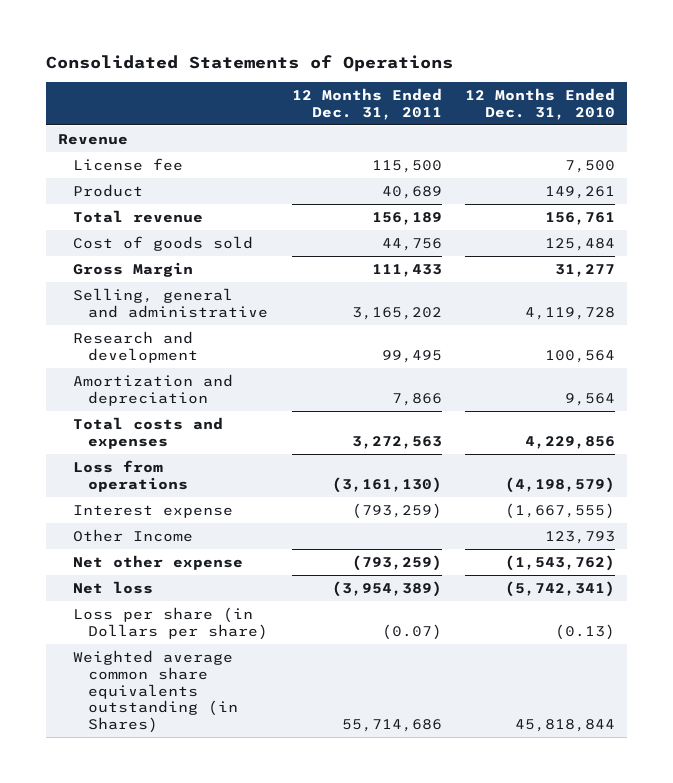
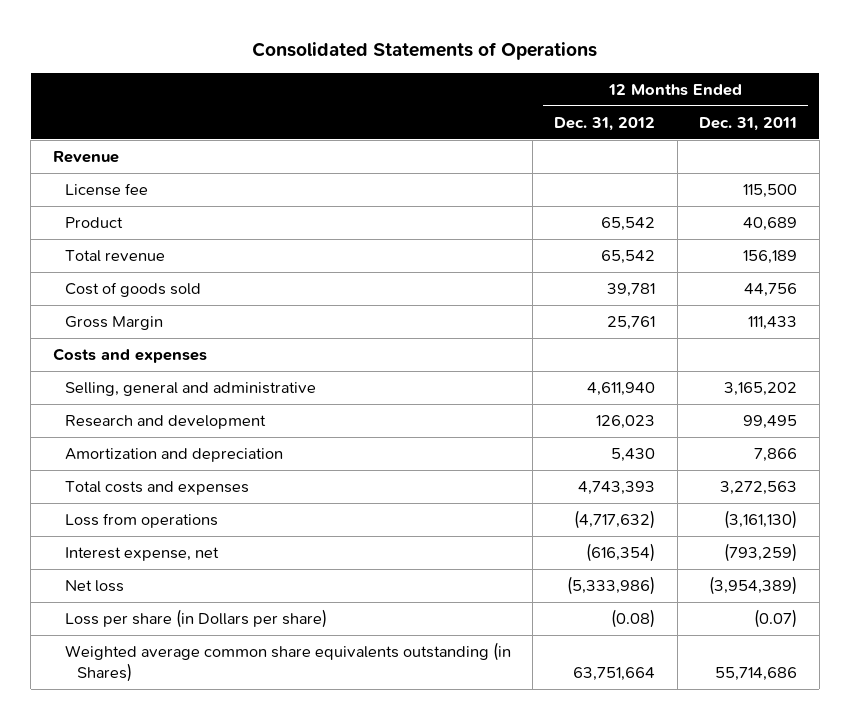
[464,87,615,120] 12 Months Ended Dec. 31, 2010 -> none
none -> [554,116,656,131] Dec. 31, 2012
none -> [52,348,207,364] Costs and expenses
[72,528,193,542] Other Income -> none
[72,554,243,570] Net other expense -> none
[72,504,233,518] Interest expense -> [64,547,219,562] Interest expense, net

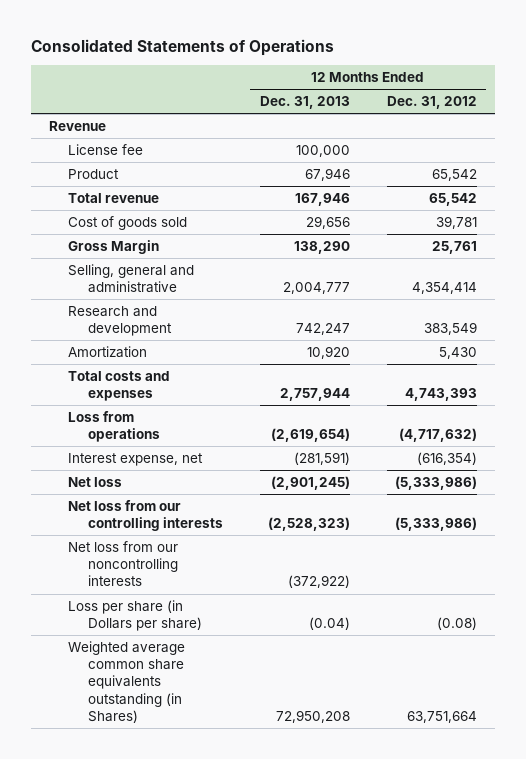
[699,116,798,131] Dec. 31, 2011 -> none
none -> [259,96,350,110] Dec. 31, 2013
[52,348,207,364] Costs and expenses -> none
[587,382,656,397] 4,611,940 -> [411,282,477,295] 4,354,414
[596,415,656,430] 126,023 -> [423,322,477,336] 383,549
[64,448,283,463] Amortization and depreciation -> [68,346,148,359] Amortization
none -> [68,500,223,532] Net loss from our controlling interests
none -> [68,541,179,587] Net loss from our noncontrolling interests

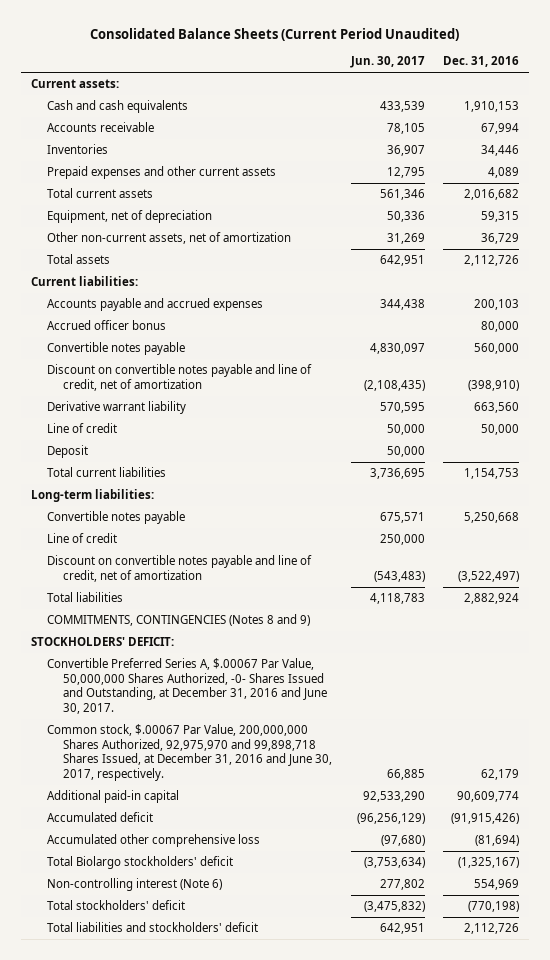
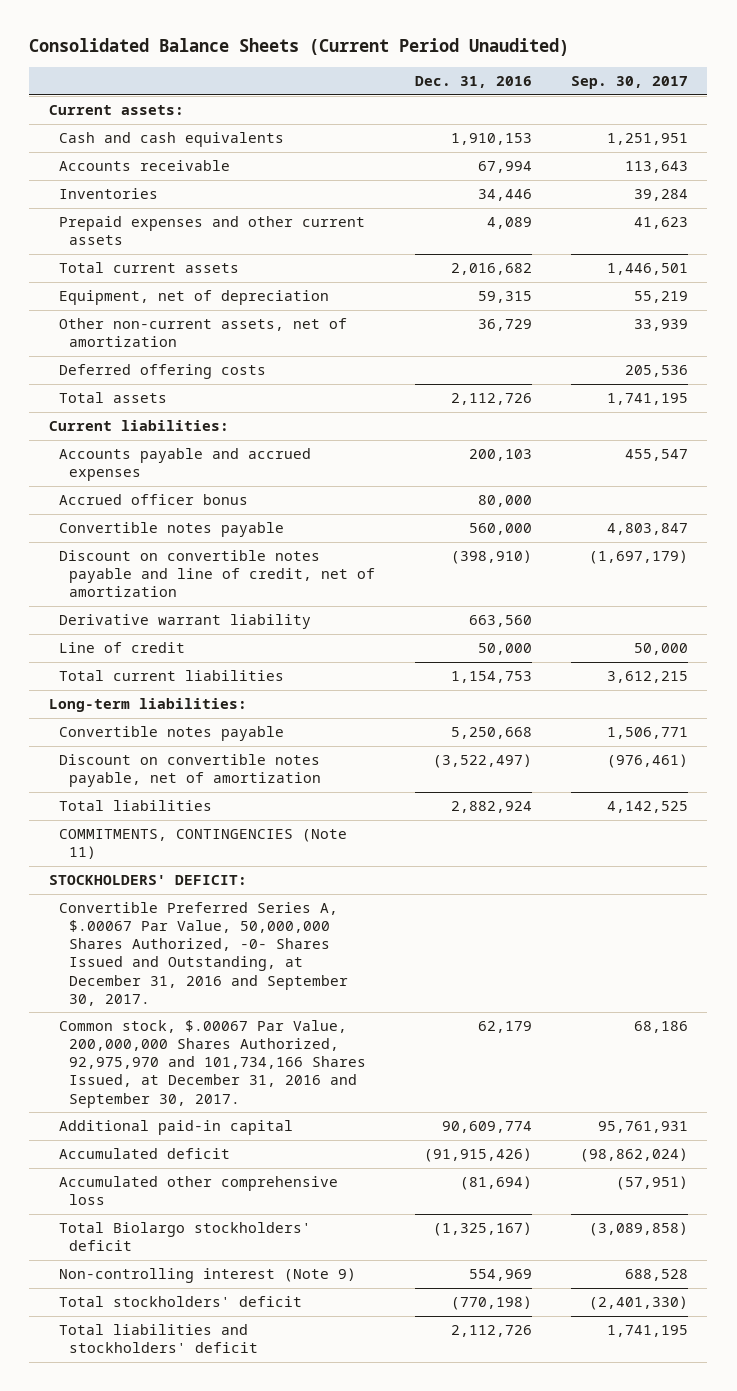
[349,56,425,69] Jun. 30, 2017 -> none
none -> [570,75,688,89] Sep. 30, 2017
none -> [59,364,267,380] Deferred offering costs
[46,445,88,459] Deposit -> none
[46,533,117,544] Line of credit -> none
[46,555,312,582] Discount on convertible notes payable and line of credit, net of amortization -> [59,754,322,788] Discount on convertible notes payable, net of amortization
[46,614,310,627] COMMITMENTS, CONTINGENCIES (Notes 8 and 9) -> [59,829,348,860] COMMITMENTS, CONTINGENCIES (Note 11)
[46,658,327,714] Convertible Preferred Series A, $.00067 Par Value, 50,000,000 Shares Authorized, -0- Shares Issued and Outstanding, at December 31, 2016 and June 30, 2017. -> [59,902,349,1006] Convertible Preferred Series A, $.00067 Par Value, 50,000,000 Shares Authorized, -0- Shares Issued and Outstanding, at December 31, 2016 and September 30, 2017.
[46,724,332,781] Common stock, $.00067 Par Value, 200,000,000 Shares Authorized, 92,975,970 and 99,898,718 Shares Issued, at December 31, 2016 and June 30, 2017, respectively. -> [59,1020,367,1108] Common stock, $.00067 Par Value, 200,000,000 Shares Authorized, 92,975,970 and 101,734,166 Shares Issued, at December 31, 2016 and September 30, 2017.
[46,878,222,892] Non-controlling interest (Note 6) -> [59,1268,357,1284] Non-controlling interest (Note 9)

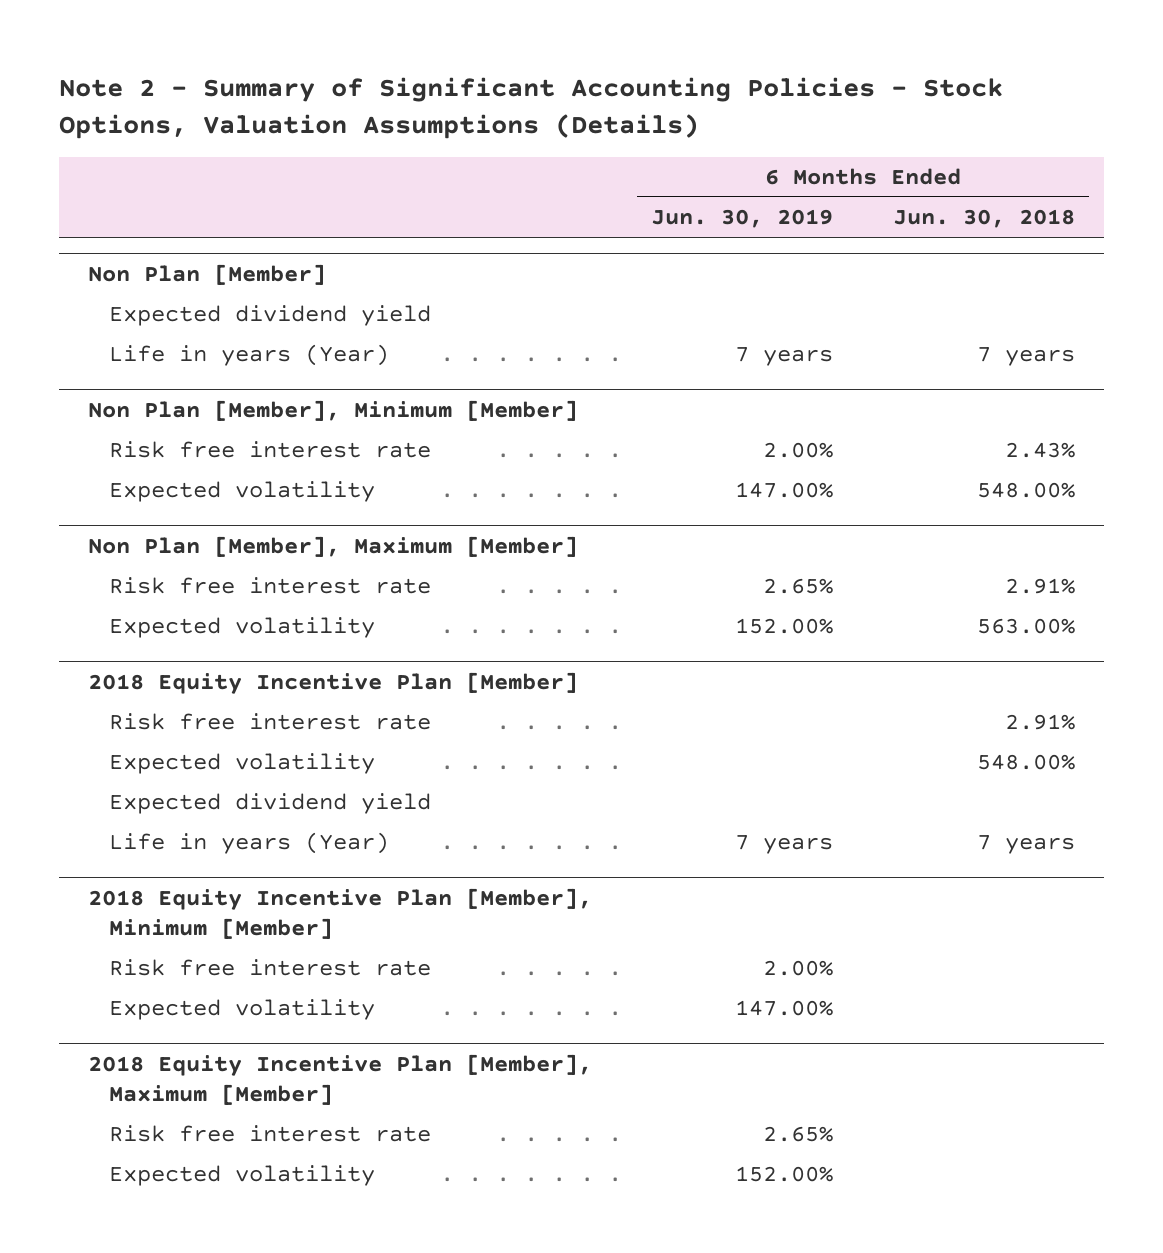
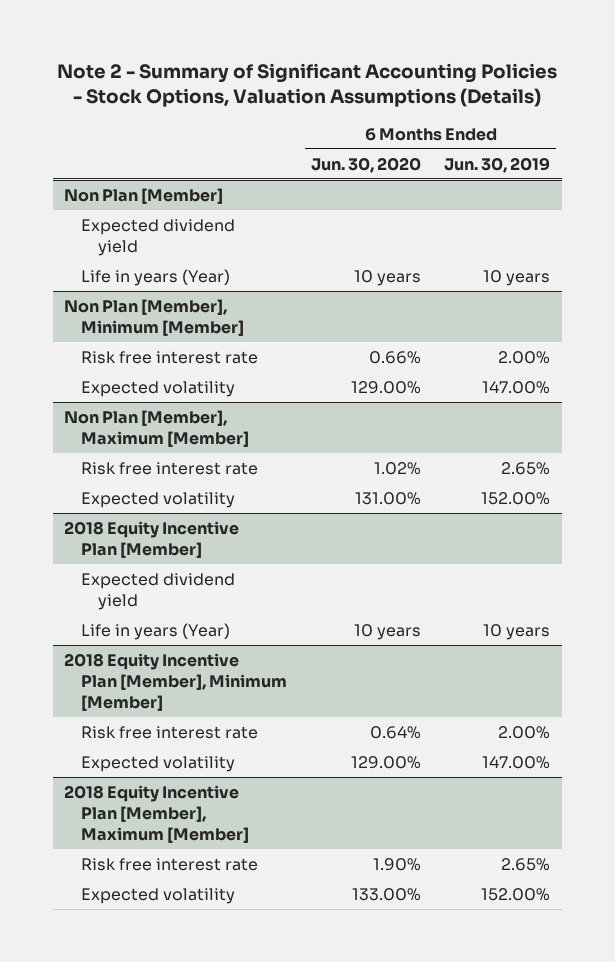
[892,209,1075,229] Jun. 30, 2018 -> none
none -> [310,156,421,173] Jun. 30, 2020
[735,347,834,367] 7 years -> [483,269,551,286] 10 years
[108,713,431,731] Risk free interest rate -> none
[108,753,375,775] Expected volatility -> none
[735,835,834,855] 7 years -> [483,623,551,640] 10 years

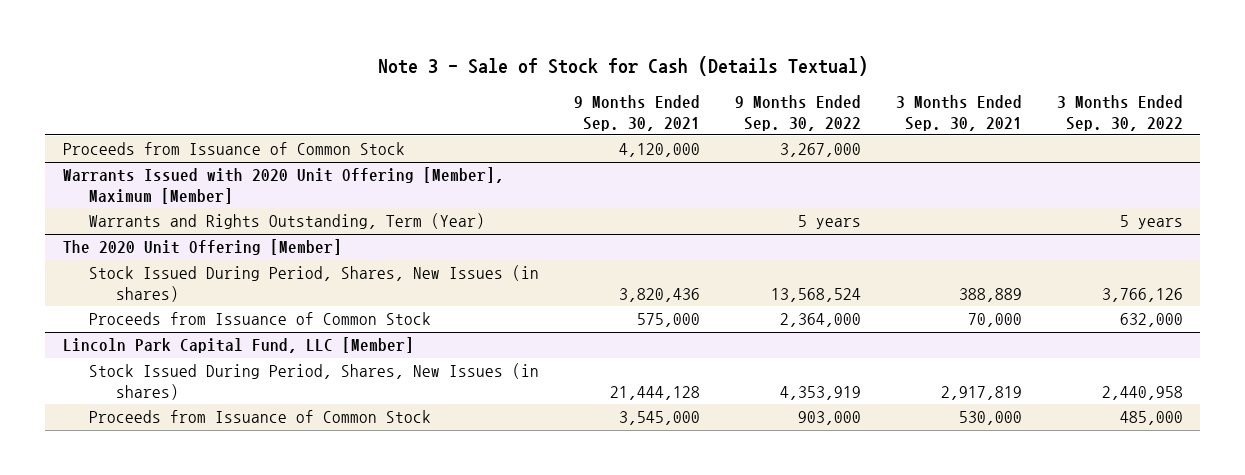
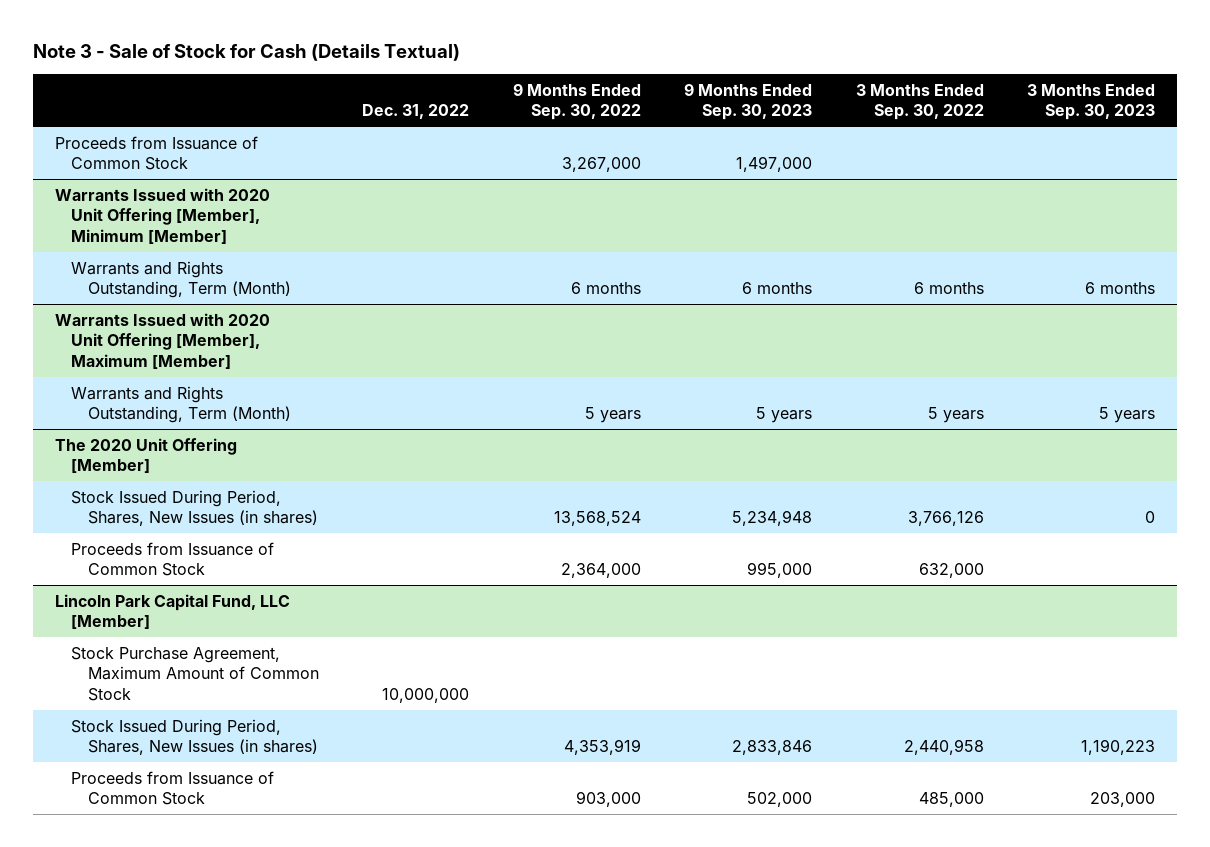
[574,94,701,131] 9 Months Ended Sep. 30, 2021 -> none
[895,94,1022,131] 3 Months Ended Sep. 30, 2021 -> none
none -> [362,104,470,120] Dec. 31, 2022
none -> [684,82,813,121] 9 Months Ended Sep. 30, 2023
none -> [1027,83,1156,121] 3 Months Ended Sep. 30, 2023
none -> [55,187,271,244] Warrants Issued with 2020 Unit Offering [Member], Minimum [Member]
none -> [71,260,291,299] Warrants and Rights Outstanding, Term (Month)
[89,213,486,230] Warrants and Rights Outstanding, Term (Year) -> [71,385,291,424] Warrants and Rights Outstanding, Term (Month)
none -> [71,646,319,701] Stock Purchase Agreement, Maximum Amount of Common Stock

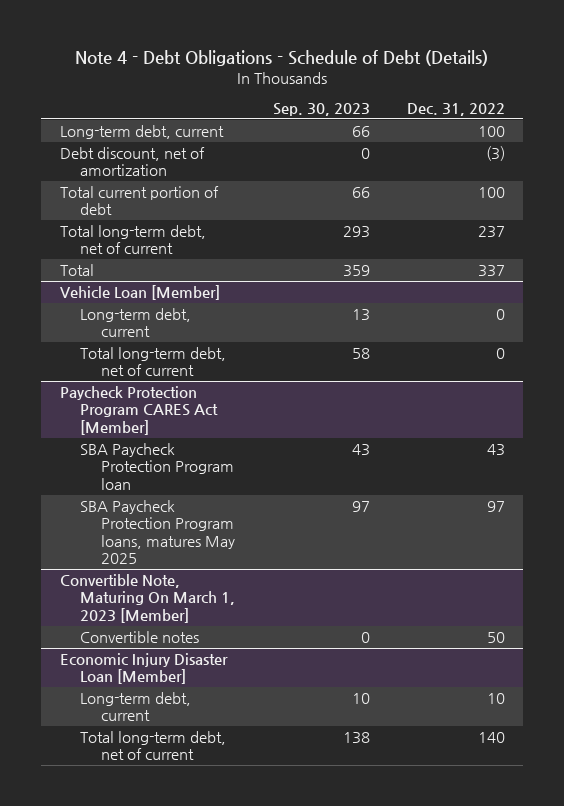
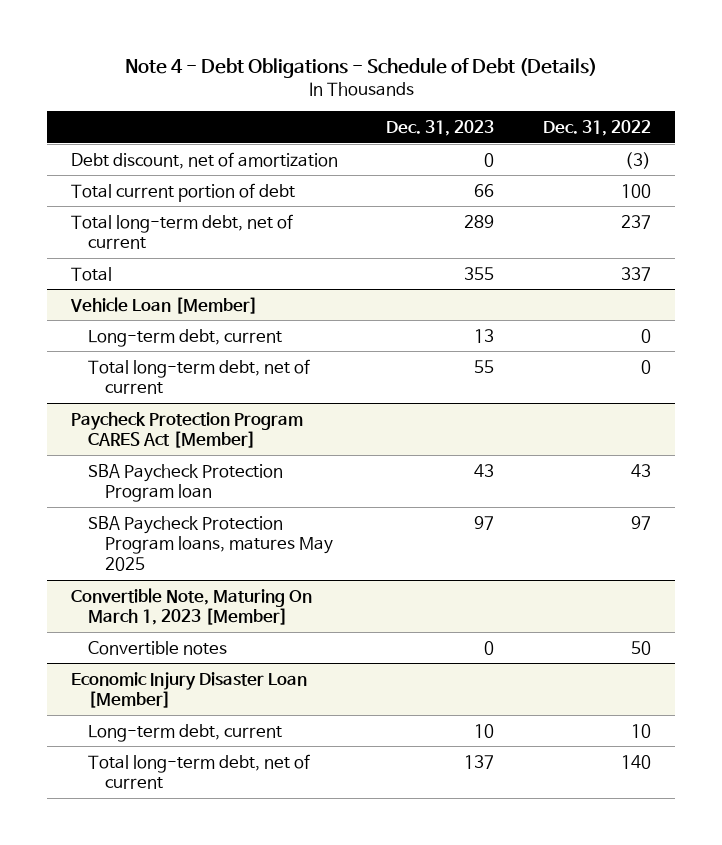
[272,102,370,116] Sep. 30, 2023 -> none
none -> [386,119,495,136] Dec. 31, 2023
[59,124,224,139] Long-term debt, current -> none

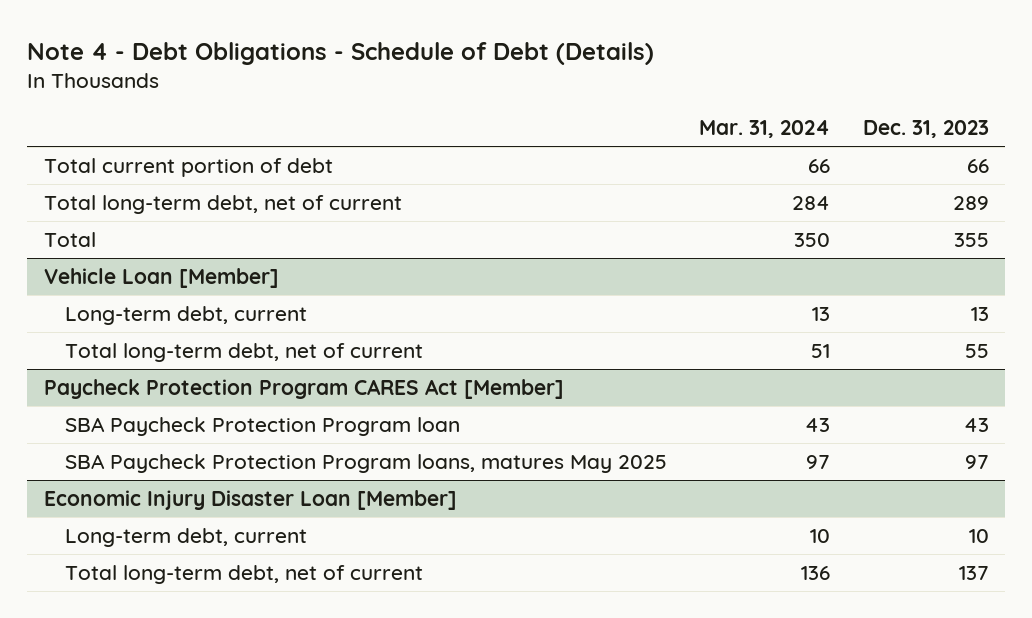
[542,119,651,136] Dec. 31, 2022 -> none
none -> [699,120,831,139] Mar. 31, 2024
[71,151,339,169] Debt discount, net of amortization -> none
[71,587,313,626] Convertible Note, Maturing On March 1, 2023 [Member] -> none
[88,640,228,655] Convertible notes -> none

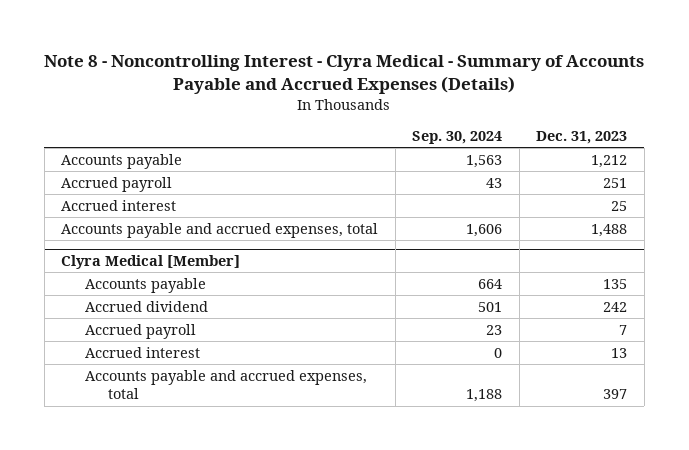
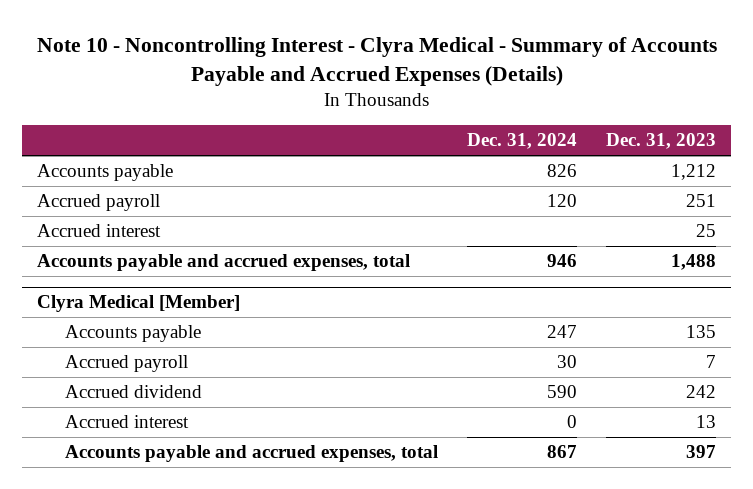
[44,55,645,94] Note 8 - Noncontrolling Interest - Clyra Medical - Summary of Accounts Payable and Accrued Expenses (Details) -> [36,36,717,87] Note 10 - Noncontrolling Interest - Clyra Medical - Summary of Accounts Payable and Accrued Expenses (Details)
[412,131,503,145] Sep. 30, 2024 -> none
none -> [467,133,578,150] Dec. 31, 2024
[84,300,208,312] Accrued dividend -> [65,385,203,399] Accrued dividend

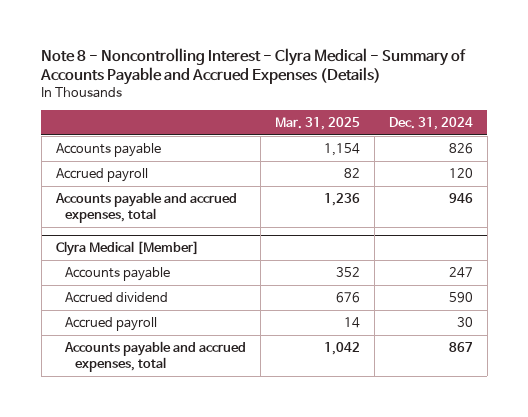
[36,36,717,87] Note 10 - Noncontrolling Interest - Clyra Medical - Summary of Accounts Payable and Accrued Expenses (Details) -> [40,47,467,86] Note 8 - Noncontrolling Interest - Clyra Medical - Summary of Accounts Payable and Accrued Expenses (Details)
[606,133,717,150] Dec. 31, 2023 -> none
none -> [275,116,361,130] Mar. 31, 2025
[36,224,161,238] Accrued interest -> none
[65,415,190,429] Accrued interest -> none
[65,355,189,373] Accrued payroll -> [65,317,158,332] Accrued payroll

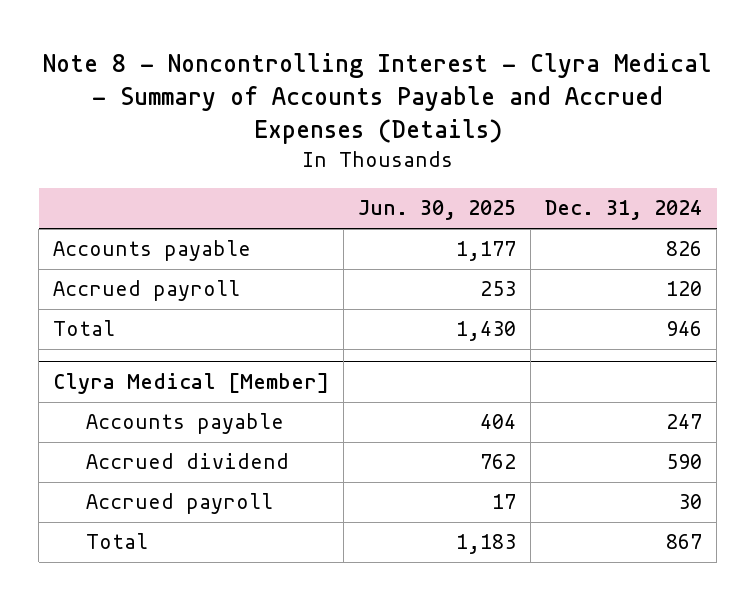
[275,116,361,130] Mar. 31, 2025 -> none
none -> [358,200,517,221] Jun. 30, 2025
[54,192,237,224] Accounts payable and accrued expenses, total -> [53,320,116,337] Total
[64,341,247,373] Accounts payable and accrued expenses, total -> [86,533,149,550] Total

